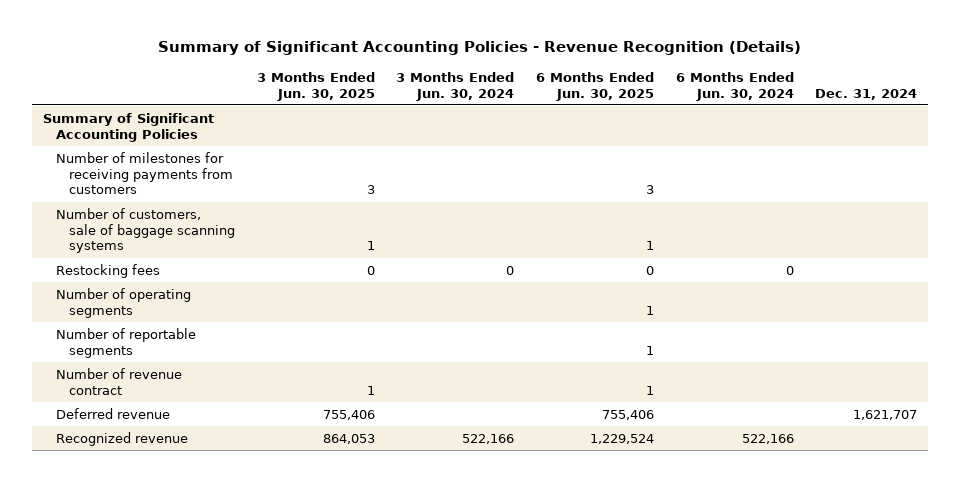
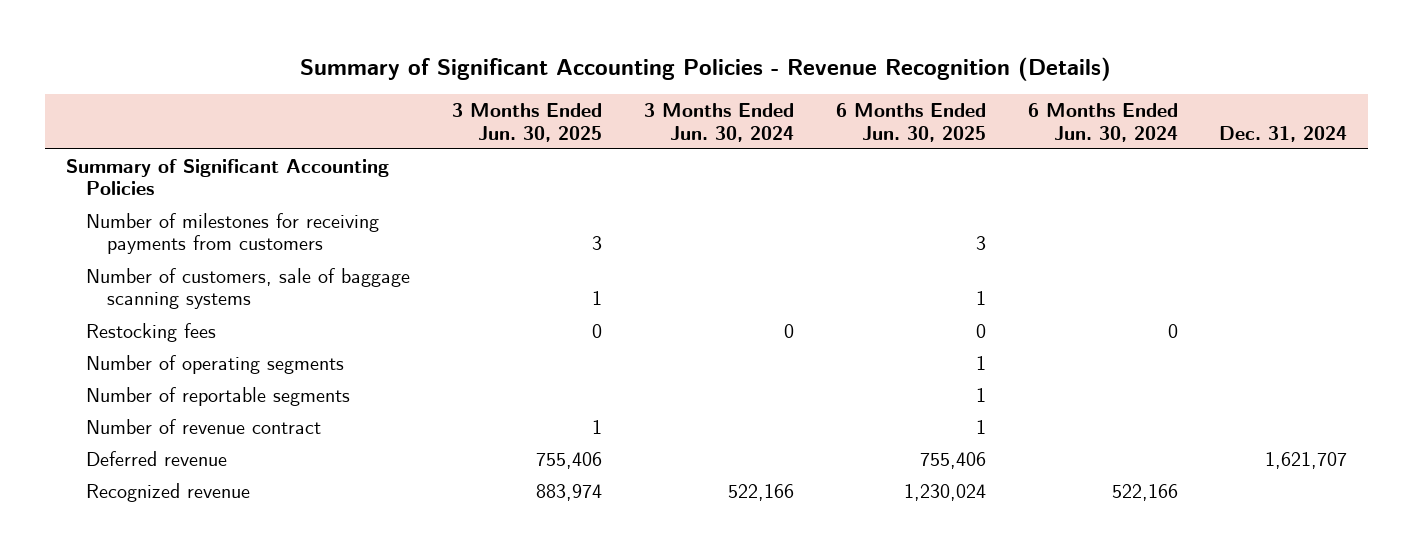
[322,433,375,444] 864,053 -> [536,483,603,501] 883,974
[589,433,654,444] 1,229,524 -> [903,483,986,501] 1,230,024

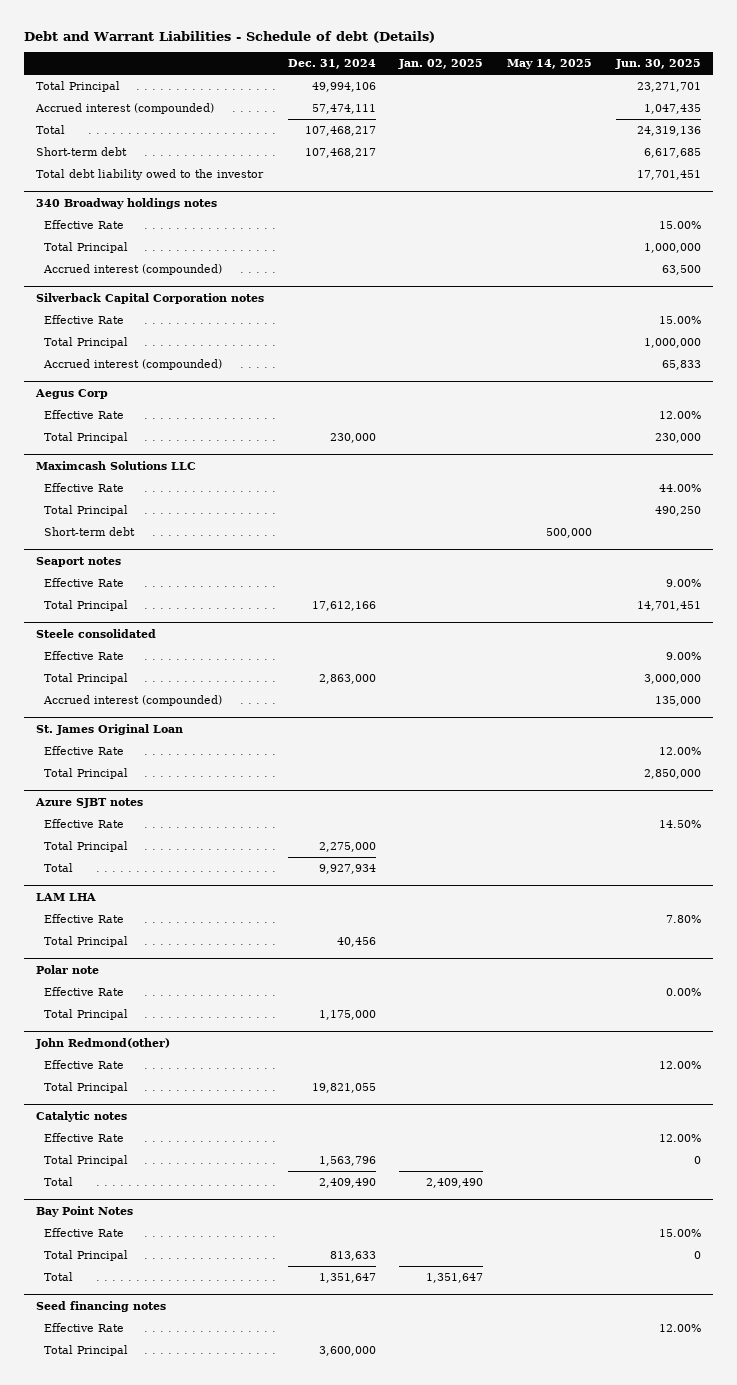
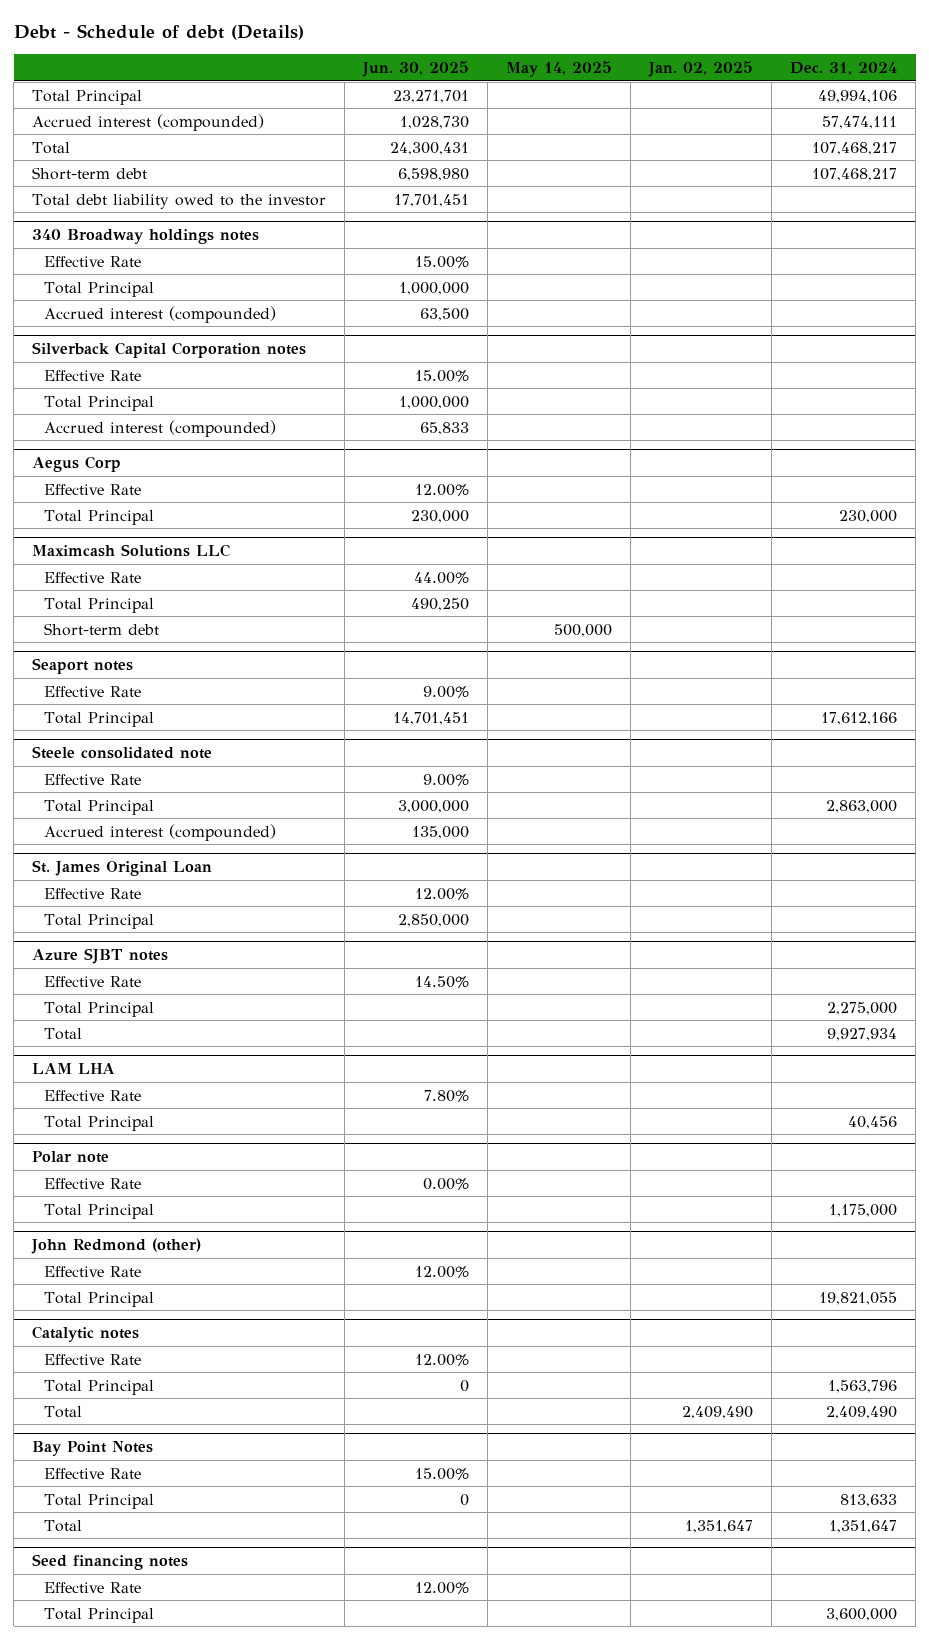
[23,30,435,43] Debt and Warrant Liabilities - Schedule of debt (Details) -> [13,24,304,41] Debt - Schedule of debt (Details)
[644,104,702,115] 1,047,435 -> [400,115,470,129] 1,028,730
[637,126,702,137] 24,319,136 -> [390,141,470,155] 24,300,431
[644,148,702,159] 6,617,685 -> [398,167,470,181] 6,598,980
[35,628,156,638] Steele consolidated -> [32,746,213,760] Steele consolidated note
[34,1037,170,1049] John Redmond(other) -> [31,1238,202,1255] John Redmond (other)

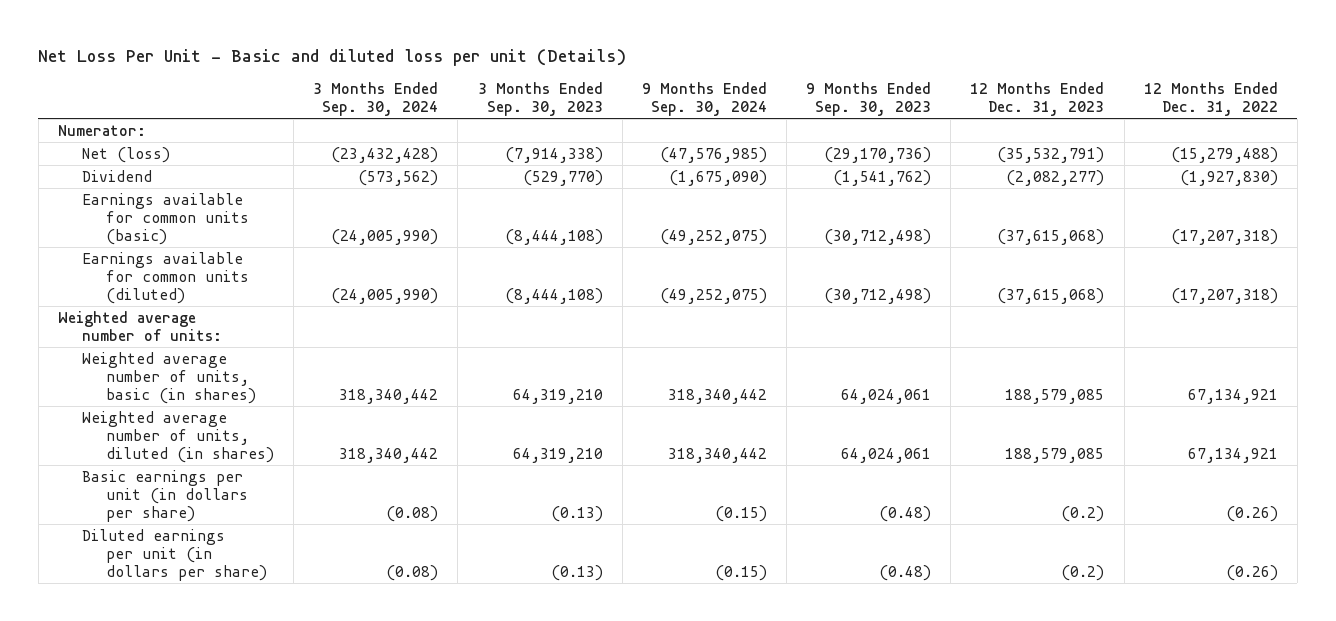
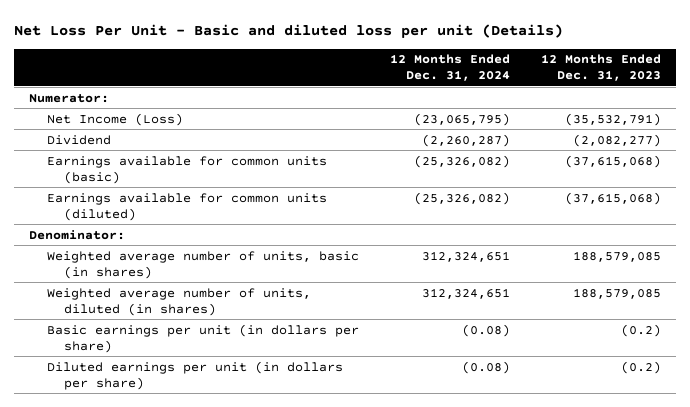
[313,82,439,117] 3 Months Ended Sep. 30, 2024 -> none
[477,82,603,117] 3 Months Ended Sep. 30, 2023 -> none
[641,82,767,117] 9 Months Ended Sep. 30, 2024 -> none
[806,82,932,117] 9 Months Ended Sep. 30, 2023 -> none
[1143,82,1278,117] 12 Months Ended Dec. 31, 2022 -> none
none -> [389,54,510,82] 12 Months Ended Dec. 31, 2024
[82,146,171,163] Net (loss) -> [46,112,183,126] Net Income (Loss)
[58,310,223,341] Weighted average number of units: -> [29,229,126,240] Denominator:

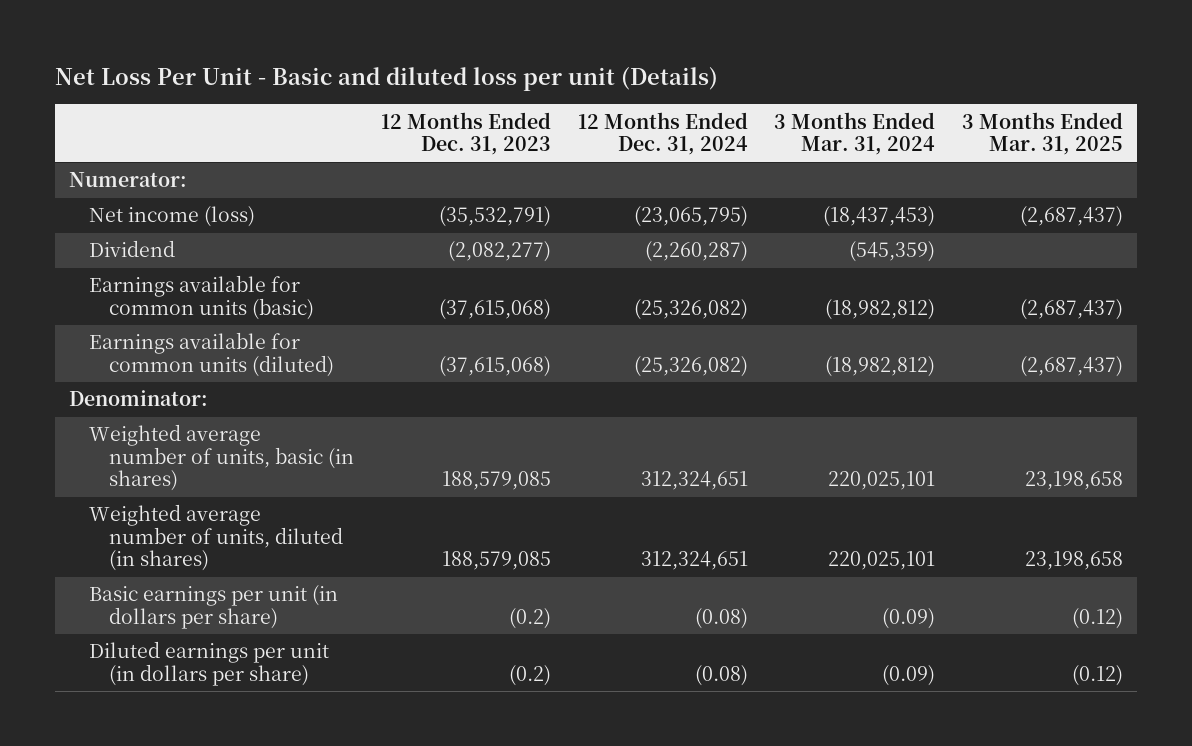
none -> [774,111,936,156] 3 Months Ended Mar. 31, 2024
none -> [962,111,1124,156] 3 Months Ended Mar. 31, 2025
[46,112,183,126] Net Income (Loss) -> [88,206,255,228] Net income (loss)

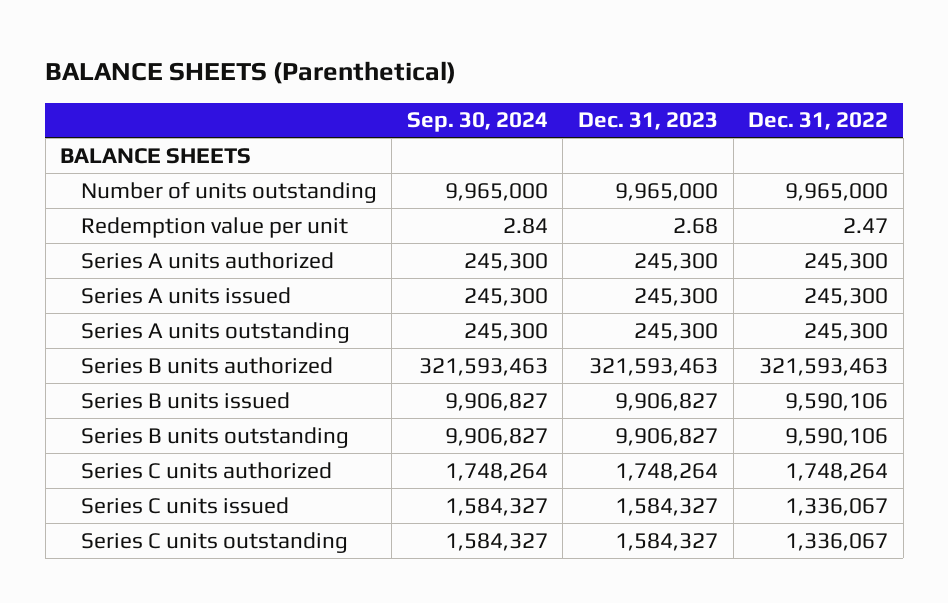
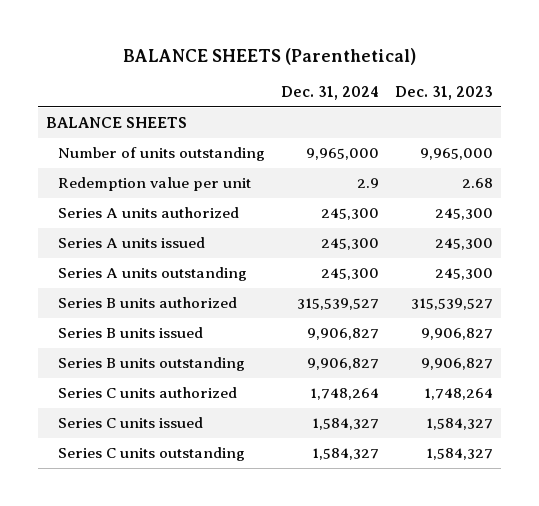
[406,112,548,133] Sep. 30, 2024 -> none
[748,112,889,131] Dec. 31, 2022 -> none
none -> [281,86,380,101] Dec. 31, 2024
[588,357,718,376] 321,593,463 -> [411,298,494,311] 315,539,527

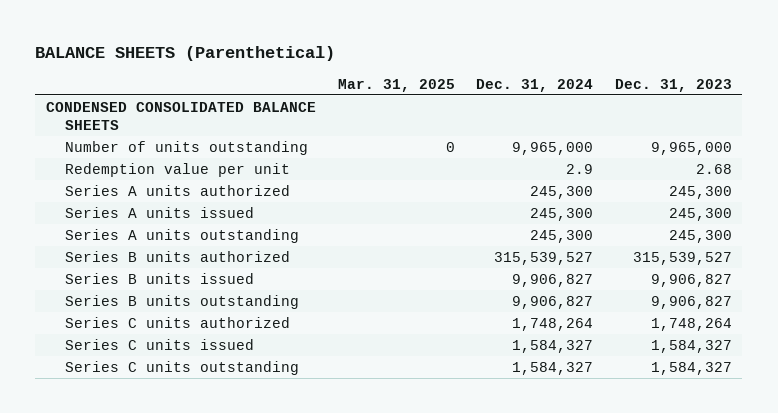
none -> [337,78,455,92] Mar. 31, 2025
[45,117,187,129] BALANCE SHEETS -> [46,101,317,130] CONDENSED CONSOLIDATED BALANCE SHEETS

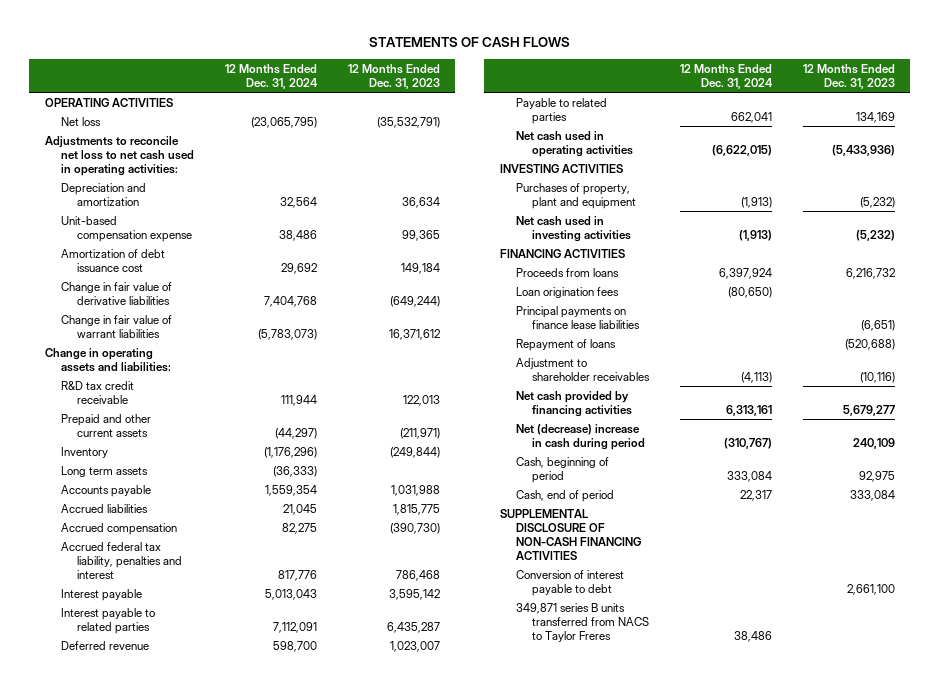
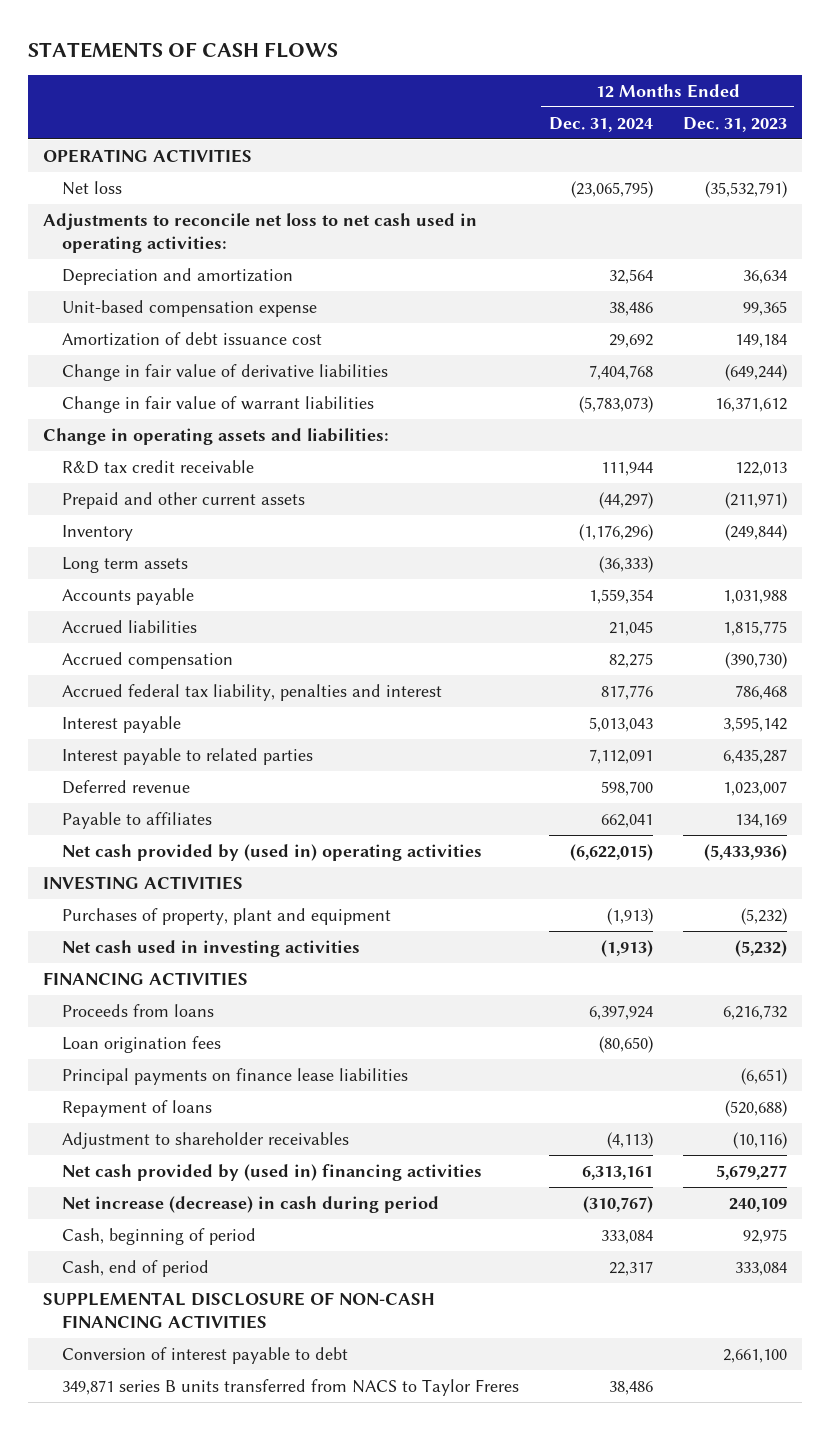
[515,97,607,124] Payable to related parties -> [61,811,212,829] Payable to affiliates
[515,130,633,157] Net cash used in operating activities -> [61,843,482,861] Net cash provided by (used in) operating activities
[515,390,632,417] Net cash provided by financing activities -> [61,1163,482,1181] Net cash provided by (used in) financing activities
[515,423,645,450] Net (decrease) increase in cash during period -> [61,1195,439,1213] Net increase (decrease) in cash during period

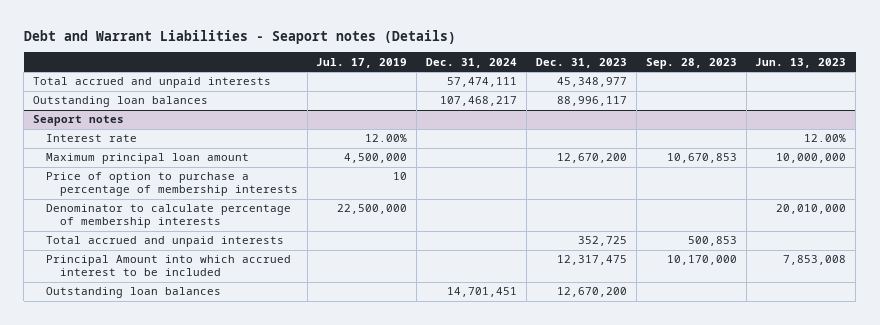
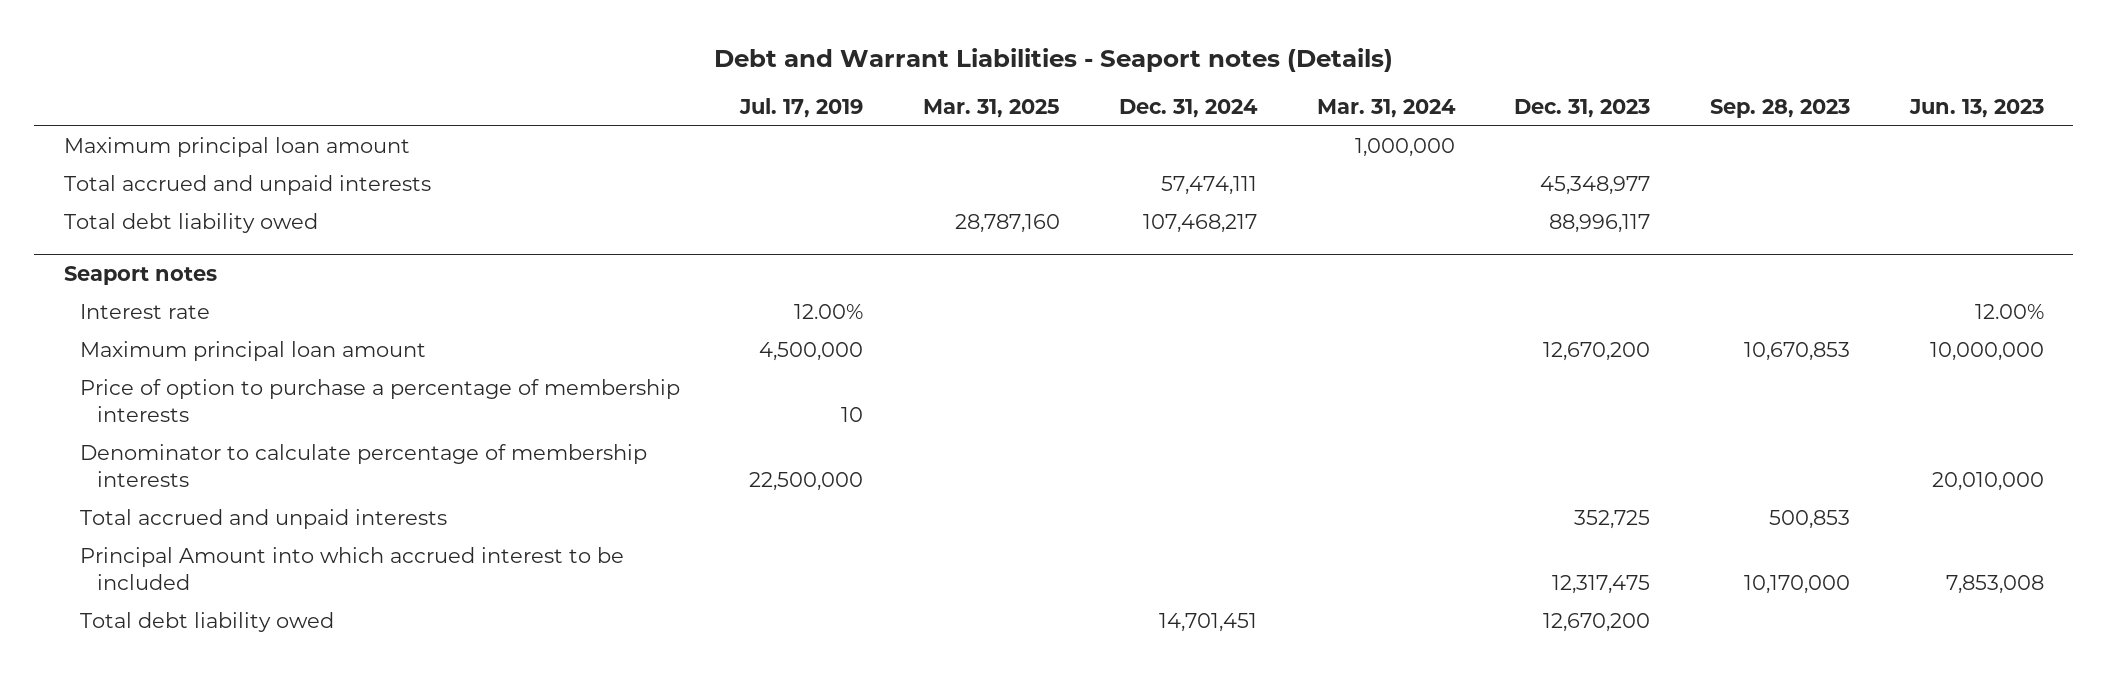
none -> [922,99,1060,119] Mar. 31, 2025
none -> [1316,99,1456,119] Mar. 31, 2024
none -> [63,137,410,158] Maximum principal loan amount
[33,96,209,108] Outstanding loan balances -> [63,213,318,234] Total debt liability owed
[46,287,222,299] Outstanding loan balances -> [80,612,335,633] Total debt liability owed

